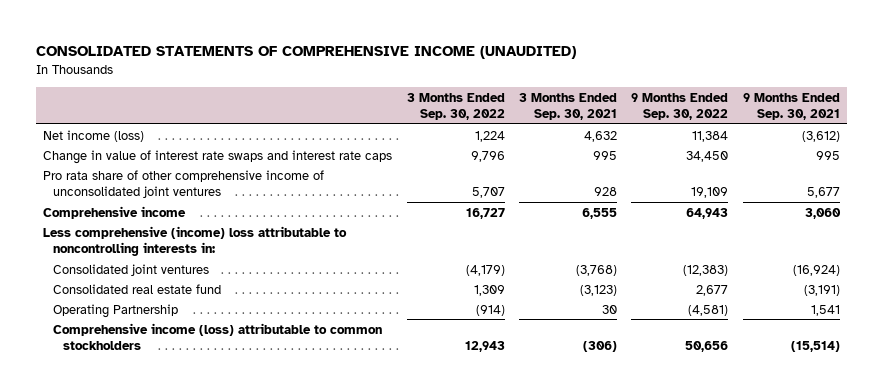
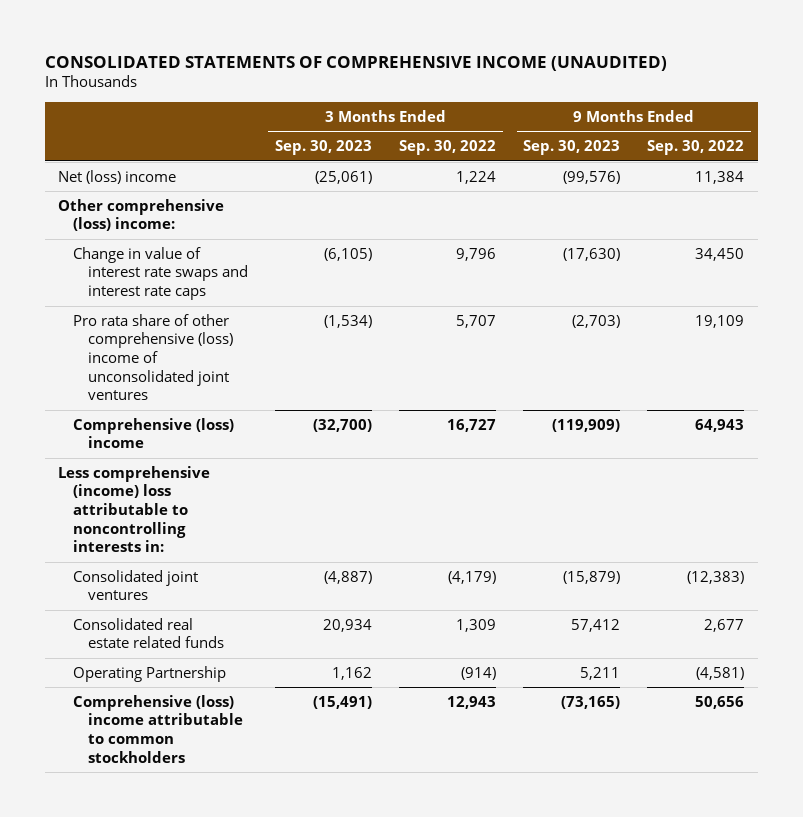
[519,92,618,120] 3 Months Ended Sep. 30, 2021 -> none
[742,92,840,120] 9 Months Ended Sep. 30, 2021 -> none
none -> [275,140,373,156] Sep. 30, 2023
none -> [523,140,621,156] Sep. 30, 2023
[43,129,145,142] Net income (loss) -> [58,169,177,184] Net (loss) income
none -> [58,198,225,232] Other comprehensive (loss) income:
[43,169,325,198] Pro rata share of other comprehensive income of unconsolidated joint ventures -> [73,313,234,401] Pro rata share of other comprehensive (loss) income of unconsolidated joint ventures
[43,205,187,219] Comprehensive income -> [73,417,235,449] Comprehensive (loss) income
[52,283,221,294] Consolidated real estate fund -> [73,617,225,649] Consolidated real estate related funds
[52,322,382,350] Comprehensive income (loss) attributable to common stockholders -> [73,694,244,763] Comprehensive (loss) income attributable to common stockholders

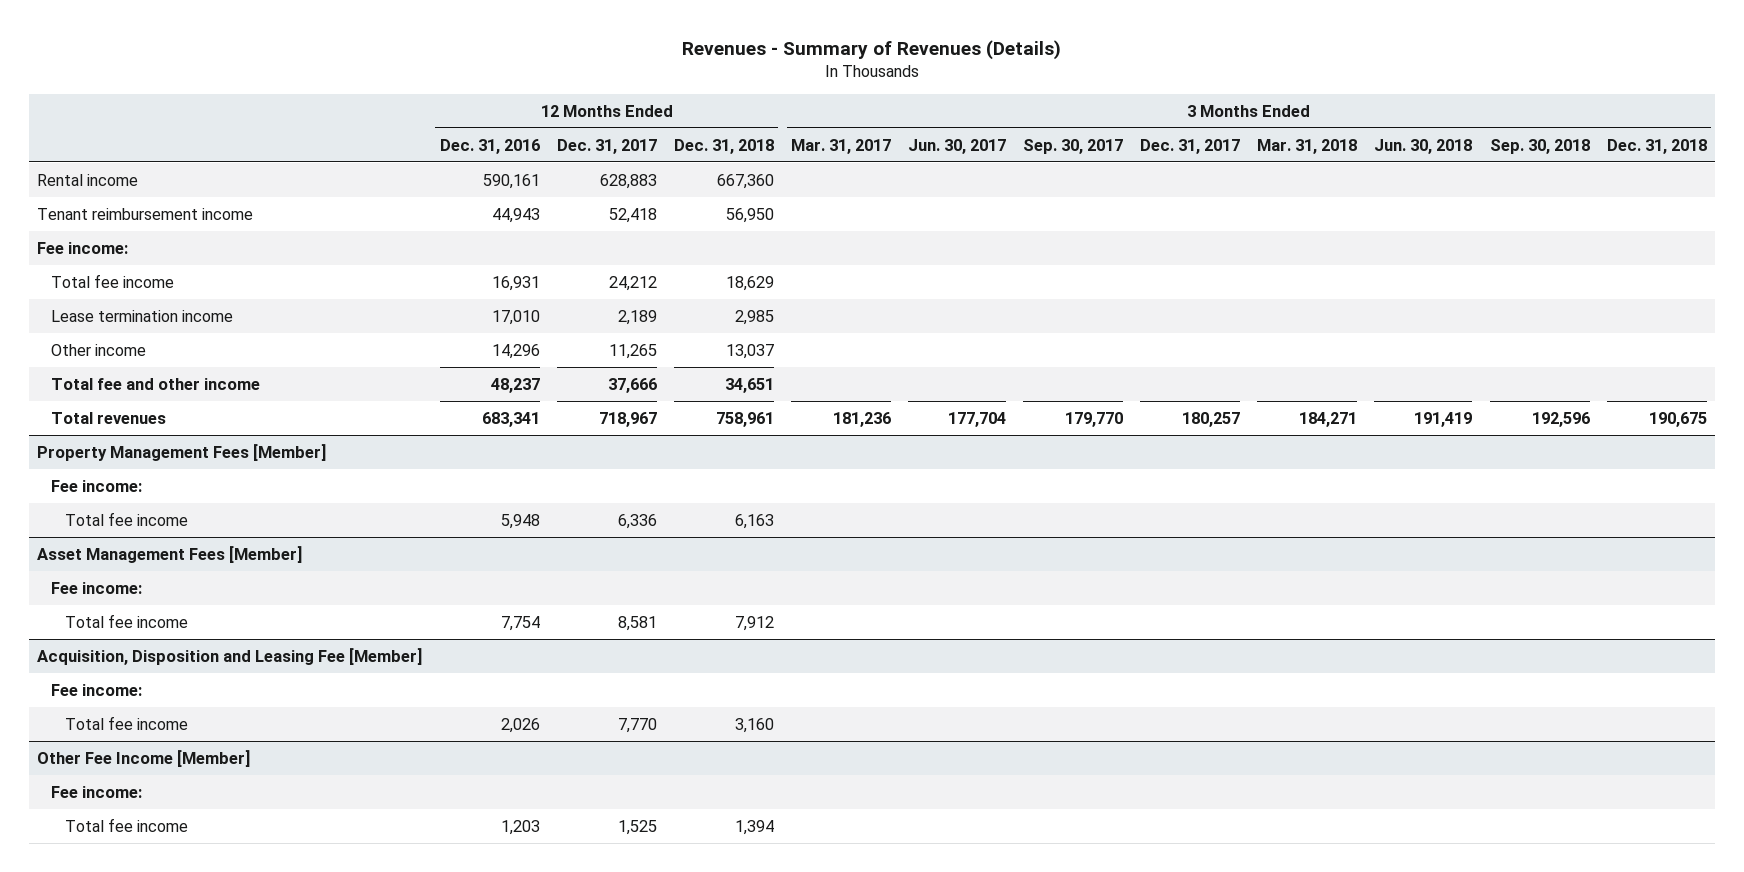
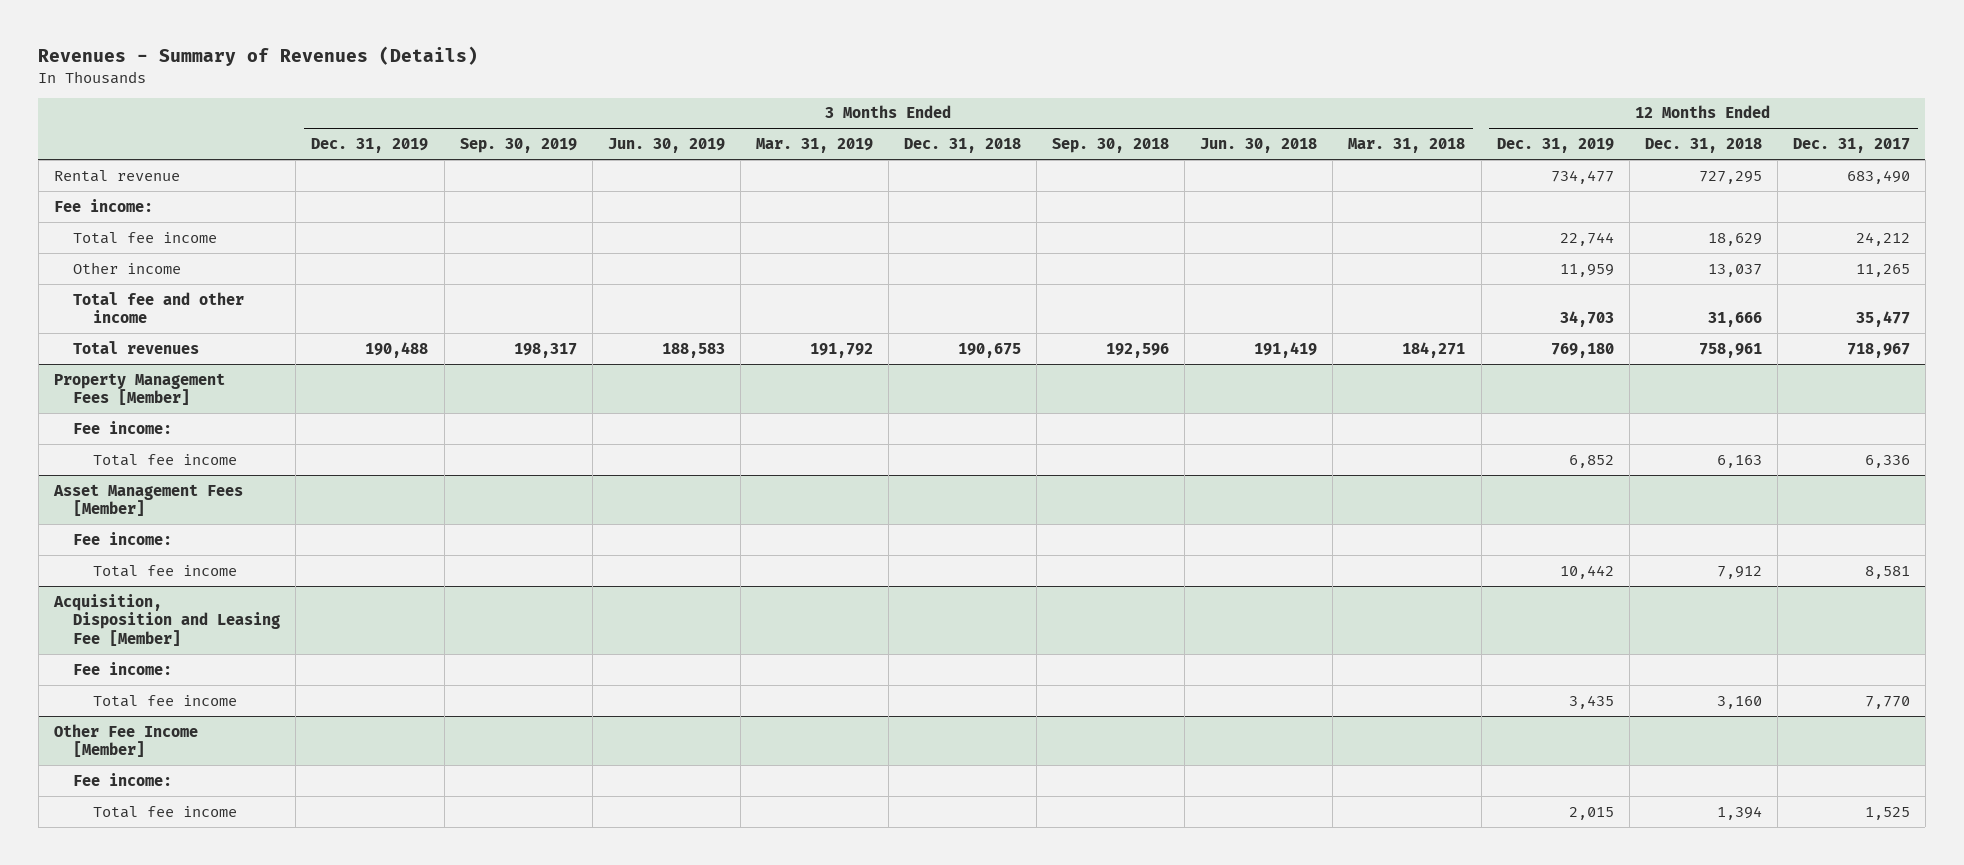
[439,138,540,154] Dec. 31, 2016 -> none
[790,138,891,154] Mar. 31, 2017 -> none
[908,138,1007,154] Jun. 30, 2017 -> none
[1023,138,1124,154] Sep. 30, 2017 -> none
[1140,138,1241,154] Dec. 31, 2017 -> none
none -> [311,138,429,154] Dec. 31, 2019
none -> [459,138,577,154] Sep. 30, 2019
none -> [607,138,725,154] Jun. 30, 2019
none -> [755,138,873,154] Mar. 31, 2019
none -> [1496,138,1614,154] Dec. 31, 2019
[37,207,254,220] Tenant reimbursement income -> none
[37,173,139,186] Rental income -> [53,169,180,182] Rental revenue
[599,173,657,189] 628,883 -> [1846,169,1910,184] 683,490
[716,173,774,189] 667,360 -> [1698,170,1762,184] 727,295
[51,309,234,322] Lease termination income -> none
[607,377,657,393] 37,666 -> [1855,311,1910,328] 35,477
[724,377,774,393] 34,651 -> [1707,312,1762,328] 31,666

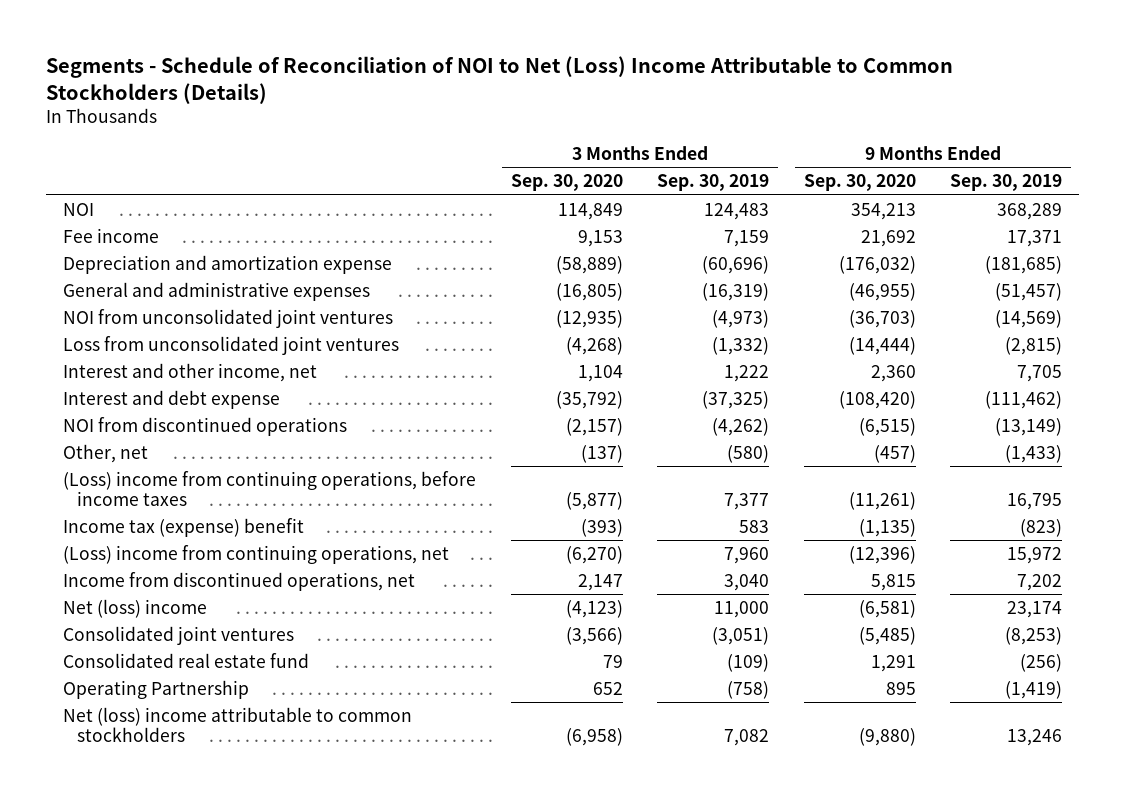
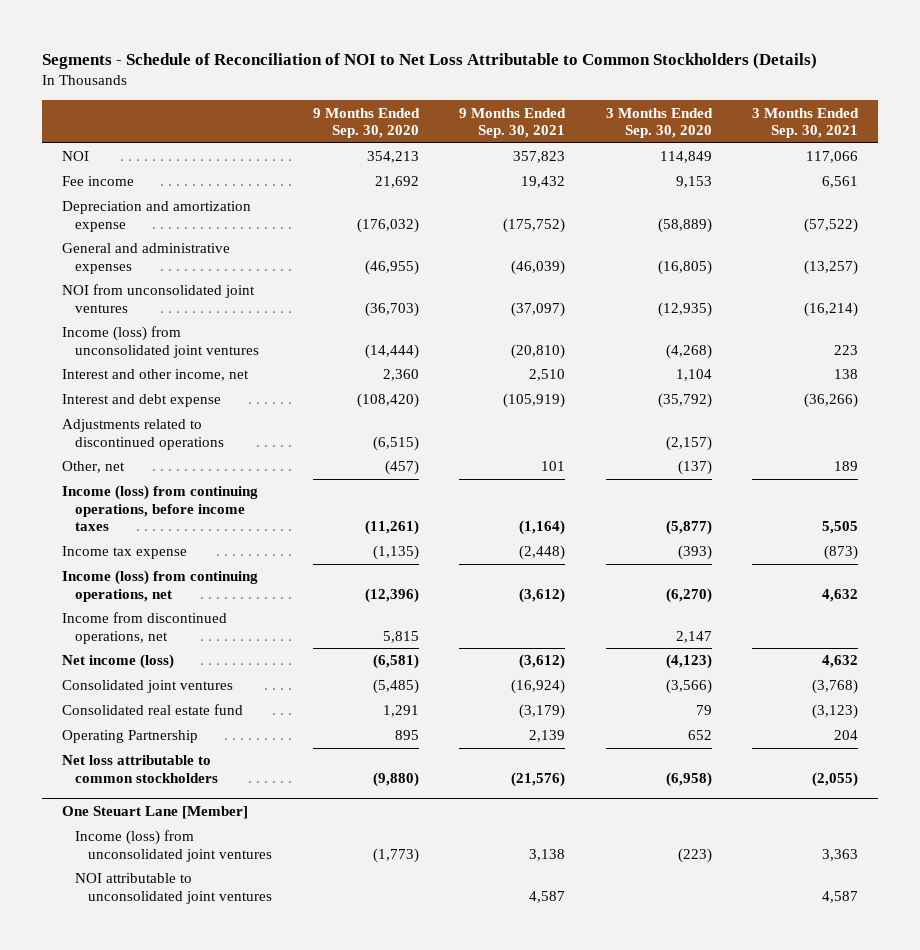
[46,55,954,104] Segments - Schedule of Reconciliation of NOI to Net (Loss) Income Attributable to Common Stockholders (Details) -> [41,53,817,70] Segments - Schedule of Reconciliation of NOI to Net Loss Attributable to Common Stockholders (Details)
[657,174,770,192] Sep. 30, 2019 -> none
[950,174,1063,192] Sep. 30, 2019 -> none
none -> [459,107,567,139] 9 Months Ended Sep. 30, 2021
none -> [752,107,860,139] 3 Months Ended Sep. 30, 2021
[63,335,400,355] Loss from unconsolidated joint ventures -> [62,326,260,358] Income (loss) from unconsolidated joint ventures
[63,416,348,436] NOI from discontinued operations -> [62,419,225,450] Adjustments related to discontinued operations
[63,470,477,507] (Loss) income from continuing operations, before income taxes -> [62,485,259,532] Income (loss) from continuing operations, before income taxes
[63,517,305,537] Income tax (expense) benefit -> [62,546,188,560] Income tax expense
[63,544,450,564] (Loss) income from continuing operations, net -> [62,570,259,602] Income (loss) from continuing operations, net
[63,598,208,618] Net (loss) income -> [62,654,175,670] Net income (loss)
[63,706,413,743] Net (loss) income attributable to common stockholders -> [62,755,219,783] Net loss attributable to common stockholders
none -> [62,806,249,820] One Steuart Lane [Member]
none -> [75,830,273,862] Income (loss) from unconsolidated joint ventures
none -> [75,873,273,904] NOI attributable to unconsolidated joint ventures

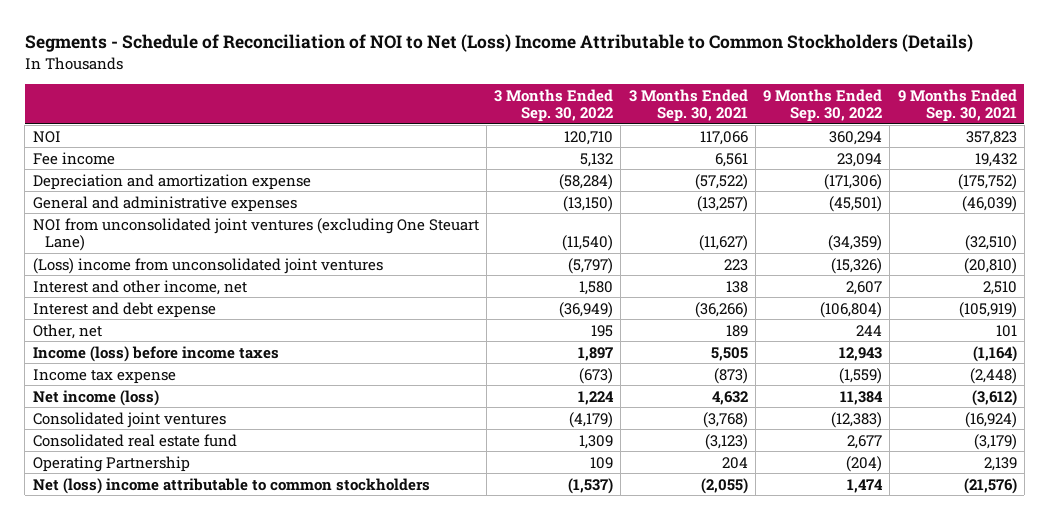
[41,53,817,70] Segments - Schedule of Reconciliation of NOI to Net Loss Attributable to Common Stockholders (Details) -> [24,34,973,53] Segments - Schedule of Reconciliation of NOI to Net (Loss) Income Attributable to Common Stockholders (Details)
[312,107,420,139] 9 Months Ended Sep. 30, 2020 -> none
[605,107,713,139] 3 Months Ended Sep. 30, 2020 -> none
none -> [494,88,614,123] 3 Months Ended Sep. 30, 2022
none -> [763,88,883,123] 9 Months Ended Sep. 30, 2022
[62,284,256,313] NOI from unconsolidated joint ventures -> [32,217,479,252] NOI from unconsolidated joint ventures (excluding One Steuart Lane)
[511,301,566,317] (37,097) -> [964,235,1017,252] (32,510)
[804,301,859,317] (16,214) -> [698,235,748,252] (11,627)
[62,326,260,358] Income (loss) from unconsolidated joint ventures -> [32,257,383,274] (Loss) income from unconsolidated joint ventures
[62,419,225,450] Adjustments related to discontinued operations -> none
[62,485,259,532] Income (loss) from continuing operations, before income taxes -> [32,345,279,362] Income (loss) before income taxes
[62,570,259,602] Income (loss) from continuing operations, net -> none
[62,612,228,644] Income from discontinued operations, net -> none
[62,806,249,820] One Steuart Lane [Member] -> none
[75,830,273,862] Income (loss) from unconsolidated joint ventures -> none
[75,873,273,904] NOI attributable to unconsolidated joint ventures -> none
[62,755,219,783] Net loss attributable to common stockholders -> [32,477,430,494] Net (loss) income attributable to common stockholders

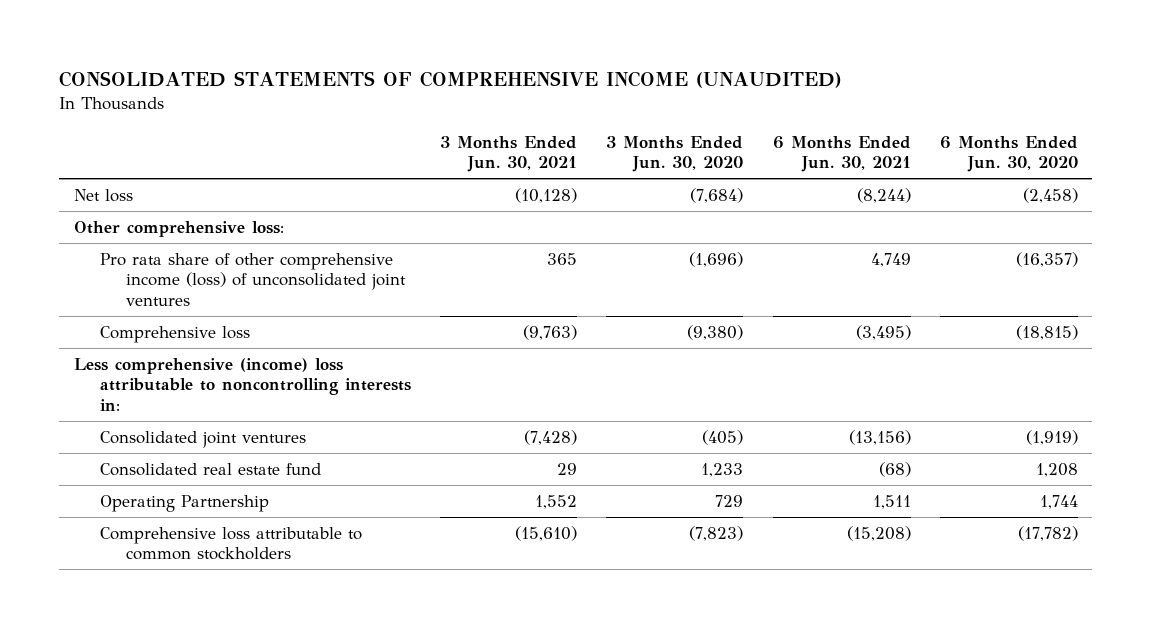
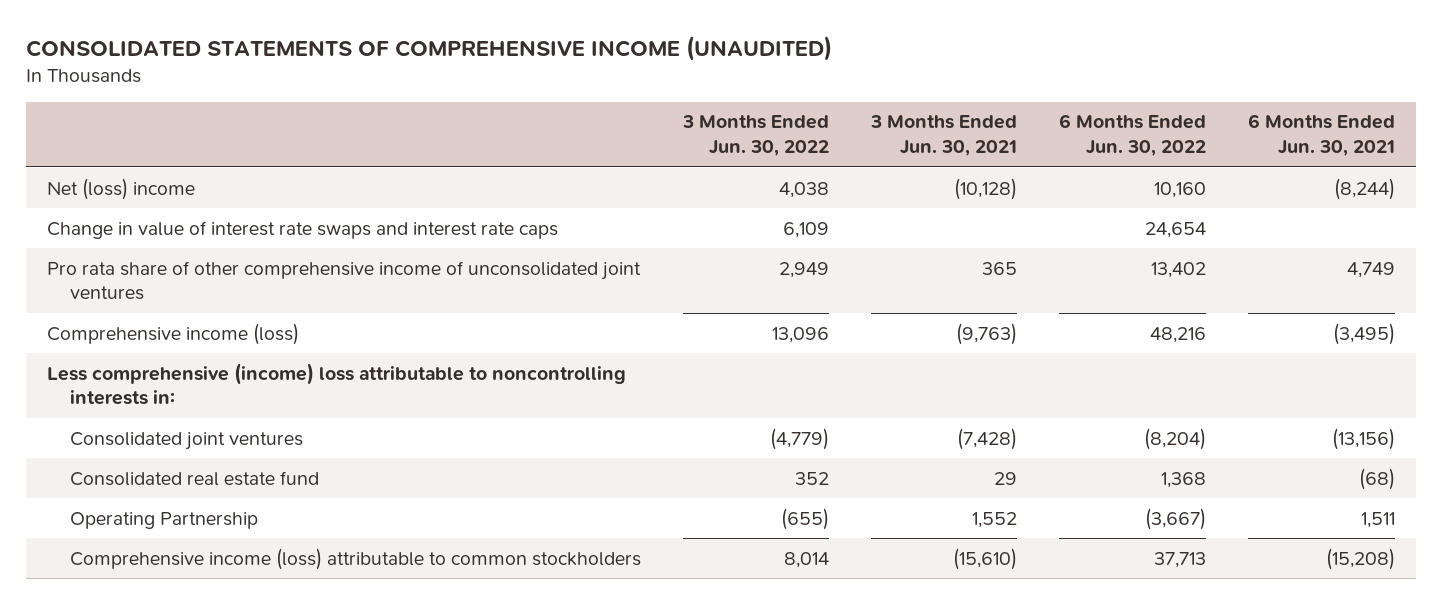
[606,135,744,173] 3 Months Ended Jun. 30, 2020 -> none
[939,135,1078,173] 6 Months Ended Jun. 30, 2020 -> none
none -> [682,115,830,157] 3 Months Ended Jun. 30, 2022
none -> [1059,114,1207,157] 6 Months Ended Jun. 30, 2022
[74,220,285,237] Other comprehensive loss: -> none
[74,188,134,202] Net loss -> [47,177,196,200] Net (loss) income
none -> [47,220,559,239] Change in value of interest rate swaps and interest rate caps
[100,252,407,306] Pro rata share of other comprehensive income (loss) of unconsolidated joint ventures -> [47,260,642,301] Pro rata share of other comprehensive income of unconsolidated joint ventures
[100,325,251,343] Comprehensive loss -> [47,322,300,345] Comprehensive income (loss)
[100,526,363,561] Comprehensive loss attributable to common stockholders -> [70,547,642,570] Comprehensive income (loss) attributable to common stockholders

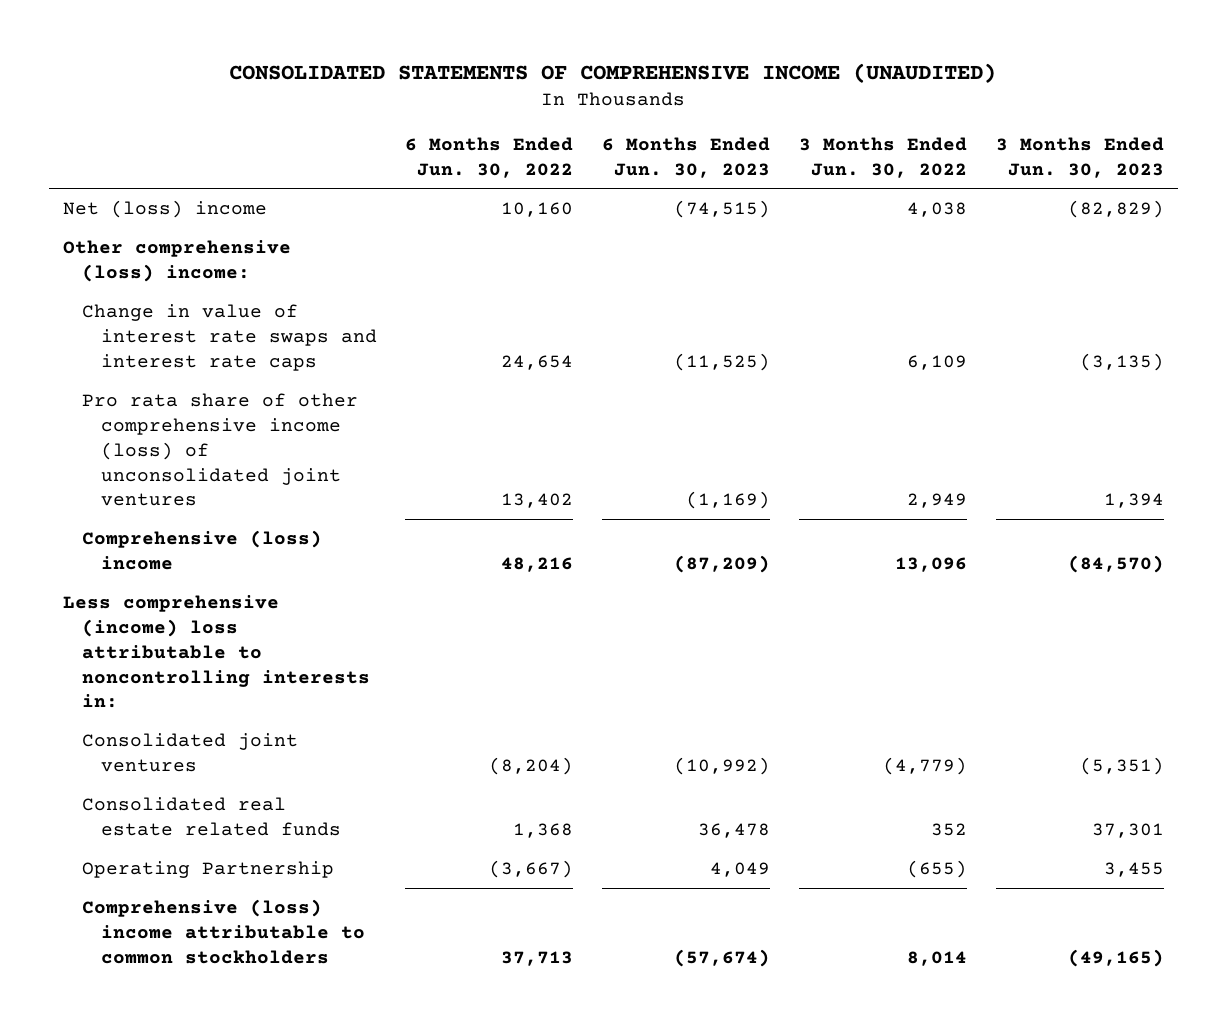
[870,115,1018,157] 3 Months Ended Jun. 30, 2021 -> none
[1248,114,1396,157] 6 Months Ended Jun. 30, 2021 -> none
none -> [602,136,771,178] 6 Months Ended Jun. 30, 2023
none -> [995,136,1164,178] 3 Months Ended Jun. 30, 2023
none -> [63,240,292,282] Other comprehensive (loss) income:
[47,260,642,301] Pro rata share of other comprehensive income of unconsolidated joint ventures -> [81,393,358,507] Pro rata share of other comprehensive income (loss) of unconsolidated joint ventures
[47,322,300,345] Comprehensive income (loss) -> [81,530,322,570] Comprehensive (loss) income
[70,470,320,486] Consolidated real estate fund -> [81,797,341,836] Consolidated real estate related funds
[70,547,642,570] Comprehensive income (loss) attributable to common stockholders -> [81,899,365,964] Comprehensive (loss) income attributable to common stockholders

